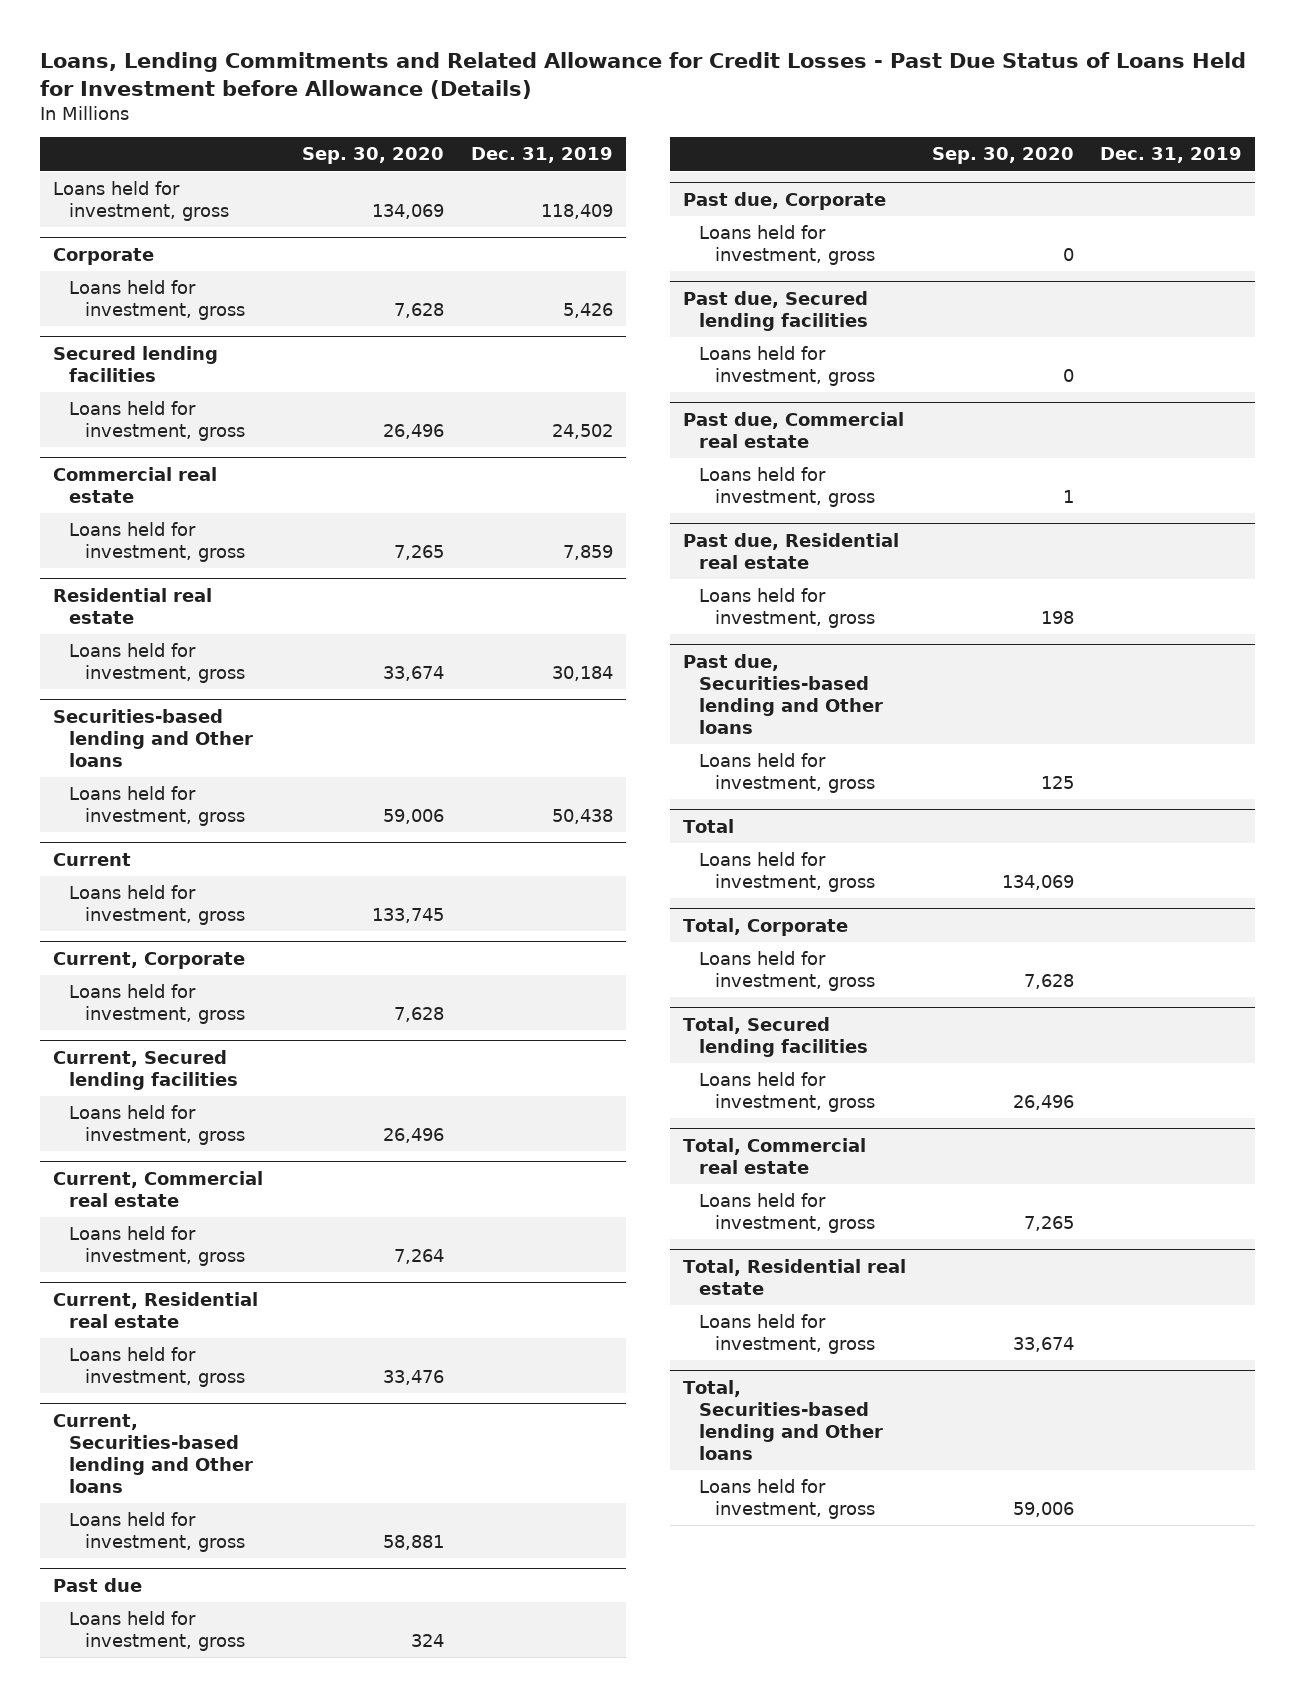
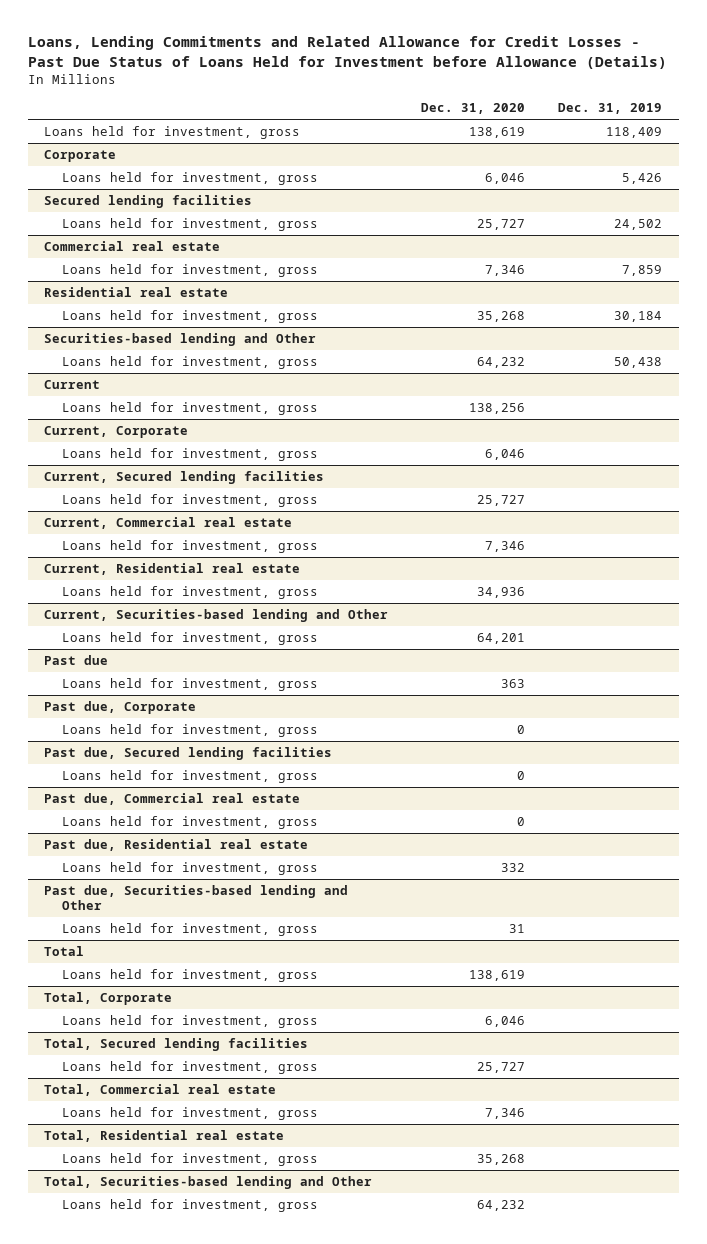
[302,147,445,165] Sep. 30, 2020 -> none
none -> [421,103,526,115] Dec. 31, 2020
[53,709,254,768] Securities-based lending and Other loans -> [44,332,317,346] Securities-based lending and Other
[53,1414,254,1494] Current, Securities-based lending and Other loans -> [44,608,389,622] Current, Securities-based lending and Other
[683,654,884,735] Past due, Securities-based lending and Other loans -> [44,884,349,911] Past due, Securities-based lending and Other
[683,1380,884,1461] Total, Securities-based lending and Other loans -> [44,1175,373,1189] Total, Securities-based lending and Other

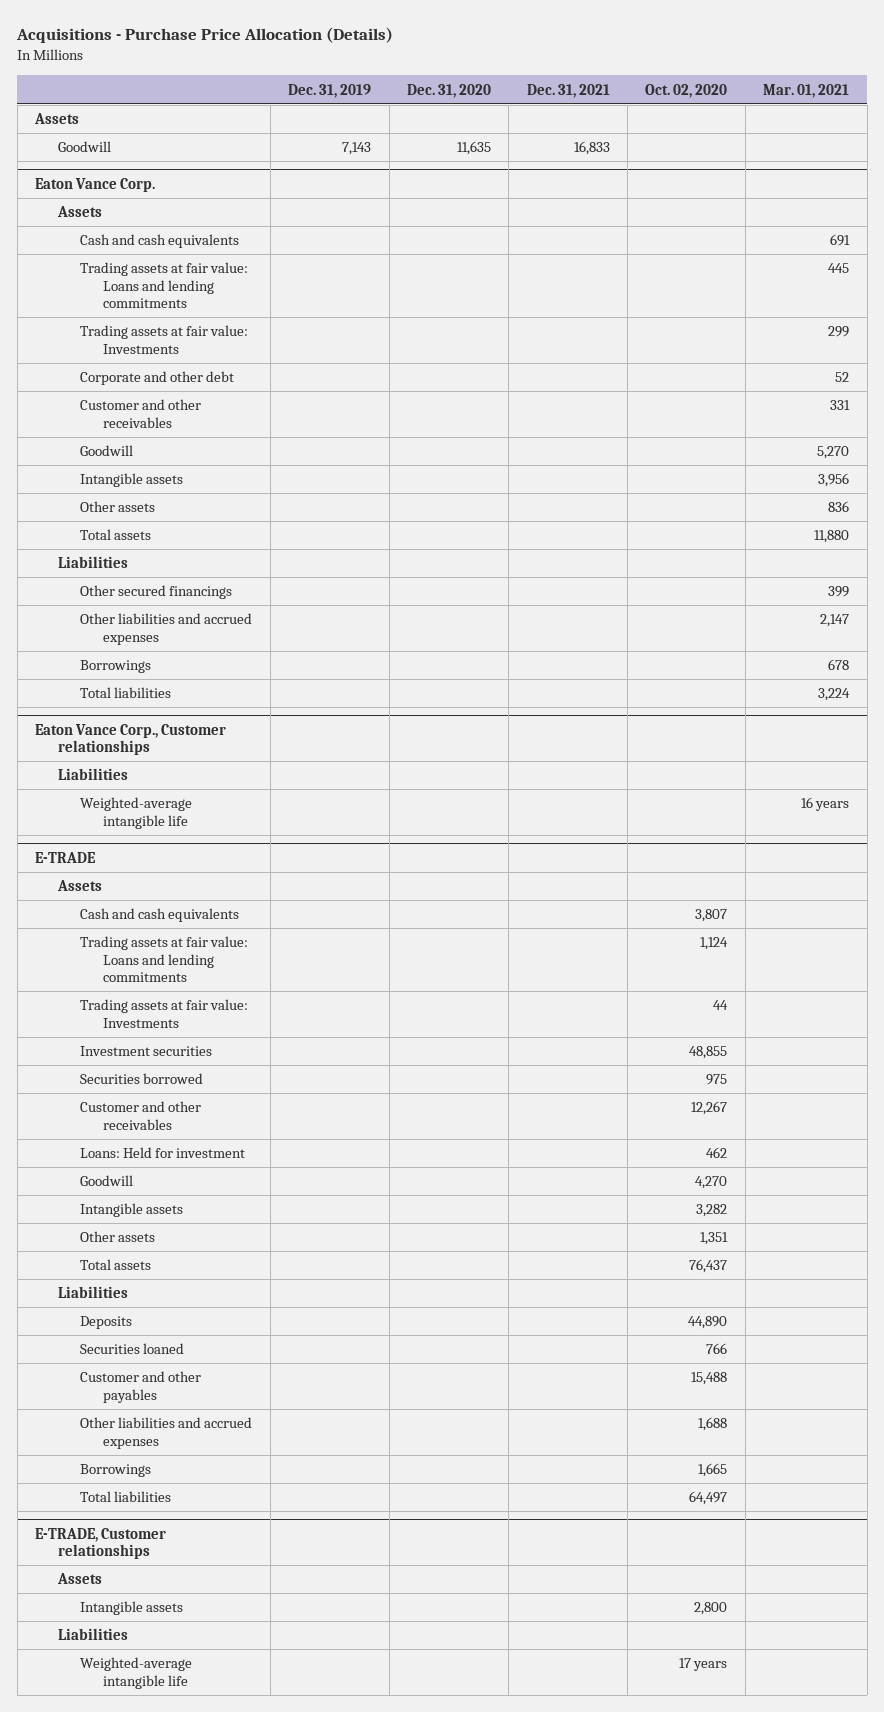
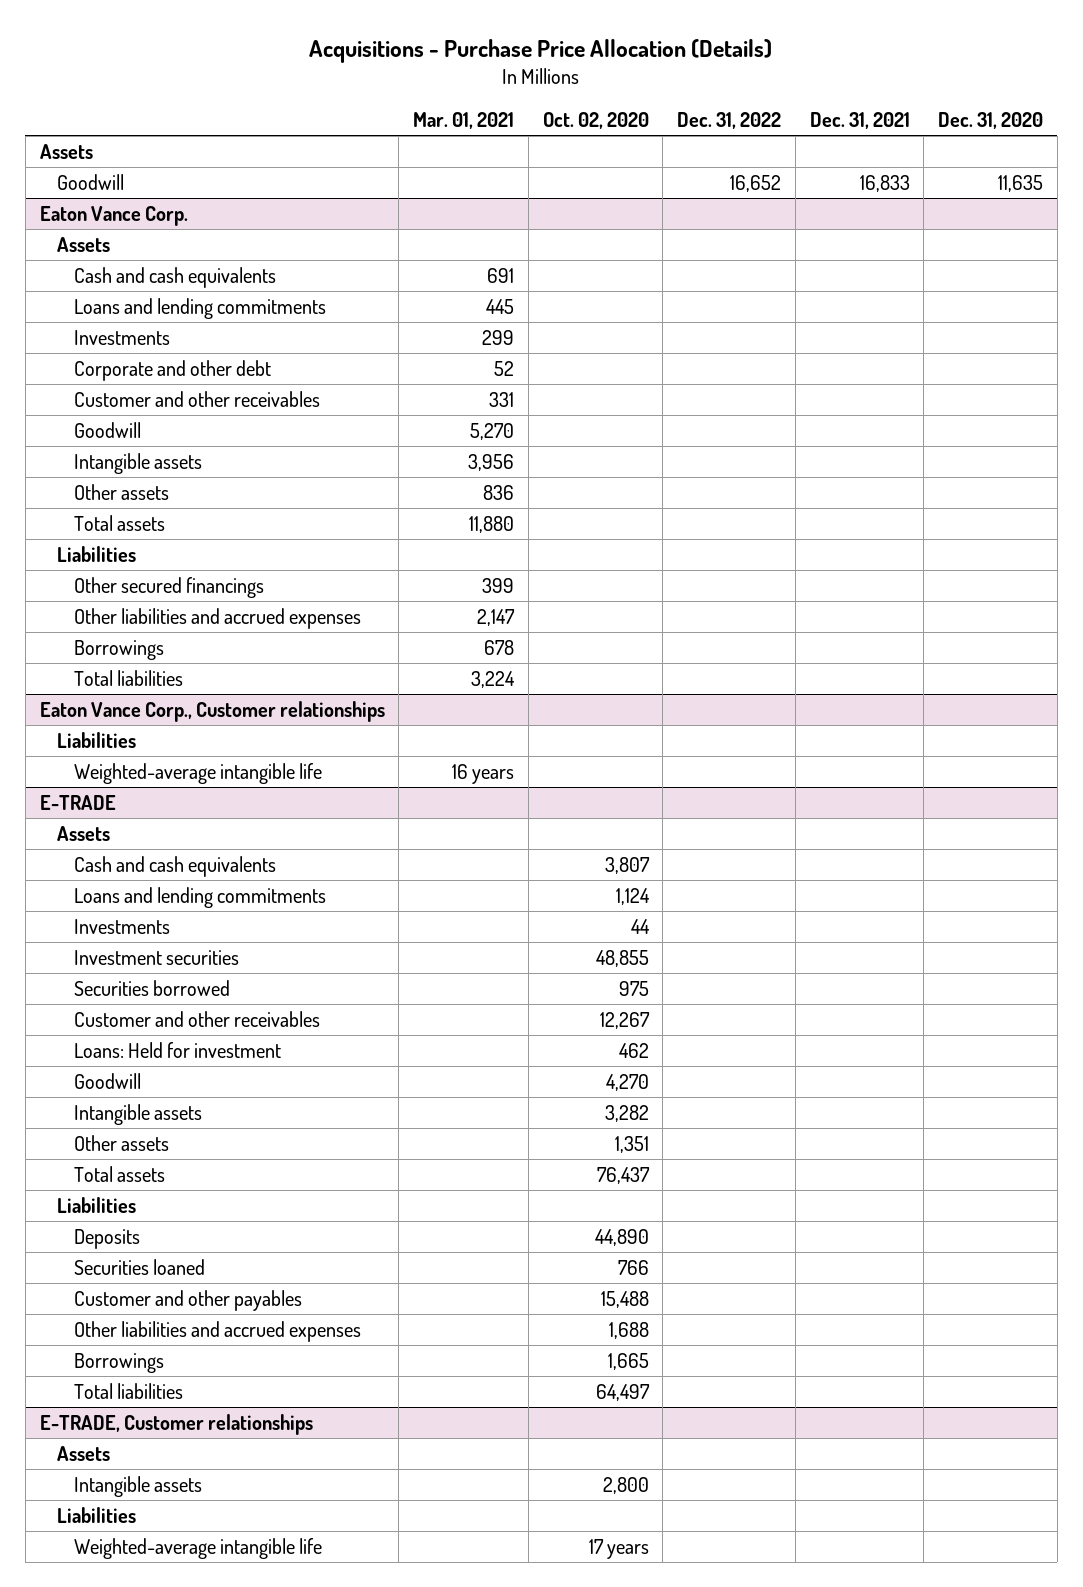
[288,83,372,98] Dec. 31, 2019 -> none
none -> [677,112,782,130] Dec. 31, 2022
[80,262,249,309] Trading assets at fair value: Loans and lending commitments -> [73,297,326,319] Loans and lending commitments
[80,325,249,354] Trading assets at fair value: Investments -> [73,329,170,345] Investments
[80,936,249,983] Trading assets at fair value: Loans and lending commitments -> [73,886,326,908] Loans and lending commitments
[80,999,249,1028] Trading assets at fair value: Investments -> [73,918,170,934] Investments

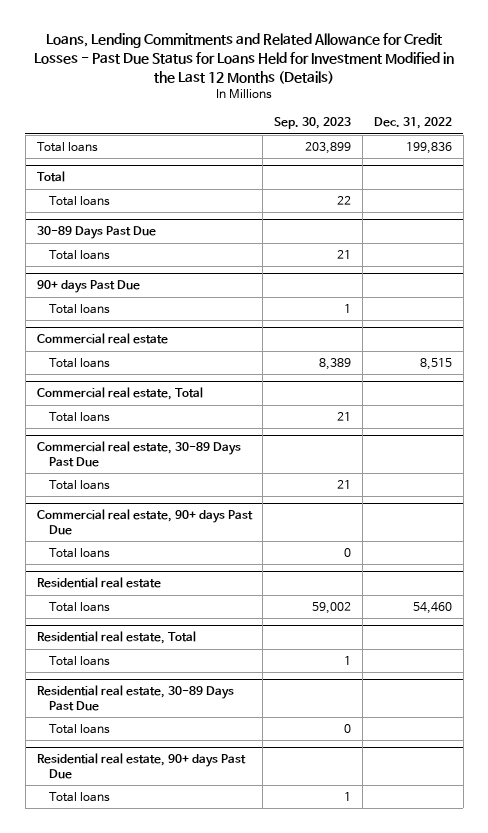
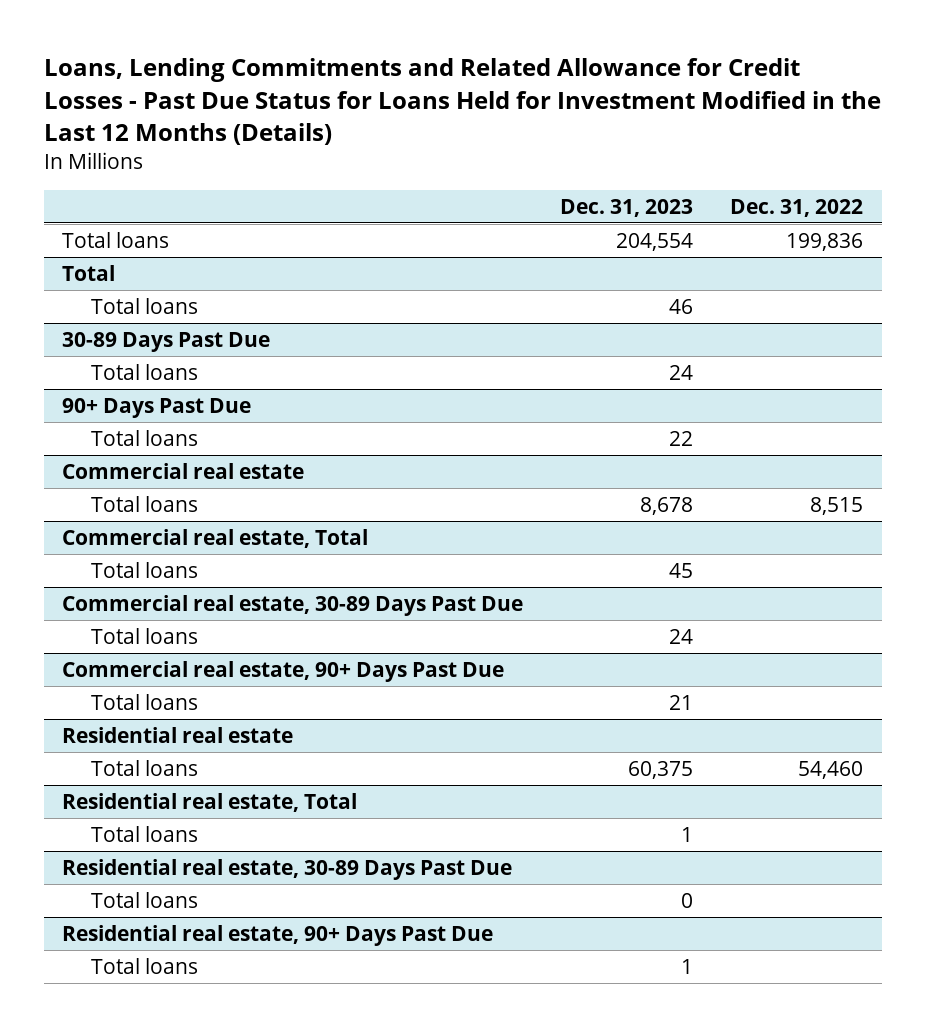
[274,117,352,130] Sep. 30, 2023 -> none
none -> [560,198,694,217] Dec. 31, 2023
[36,280,140,294] 90+ days Past Due -> [62,397,252,418] 90+ Days Past Due
[36,509,253,535] Commercial real estate, 90+ days Past Due -> [62,660,505,682] Commercial real estate, 90+ Days Past Due
[36,753,246,779] Residential real estate, 90+ days Past Due -> [62,924,494,946] Residential real estate, 90+ Days Past Due

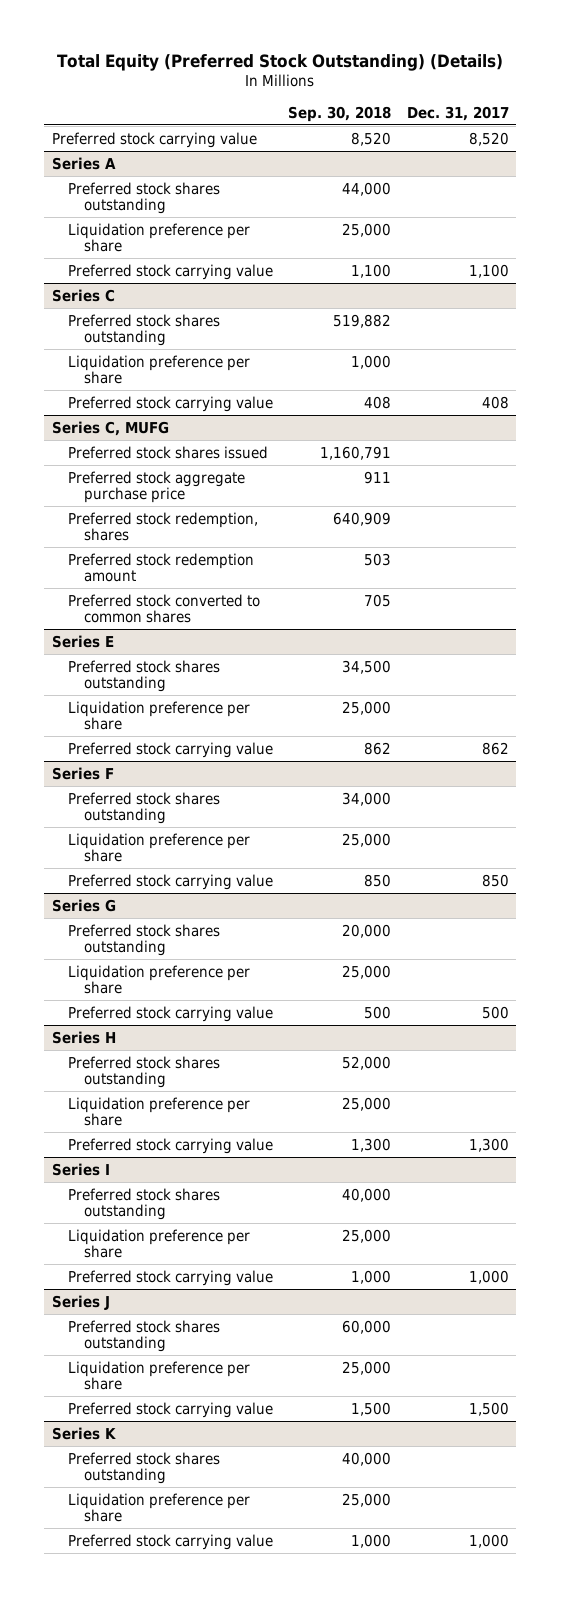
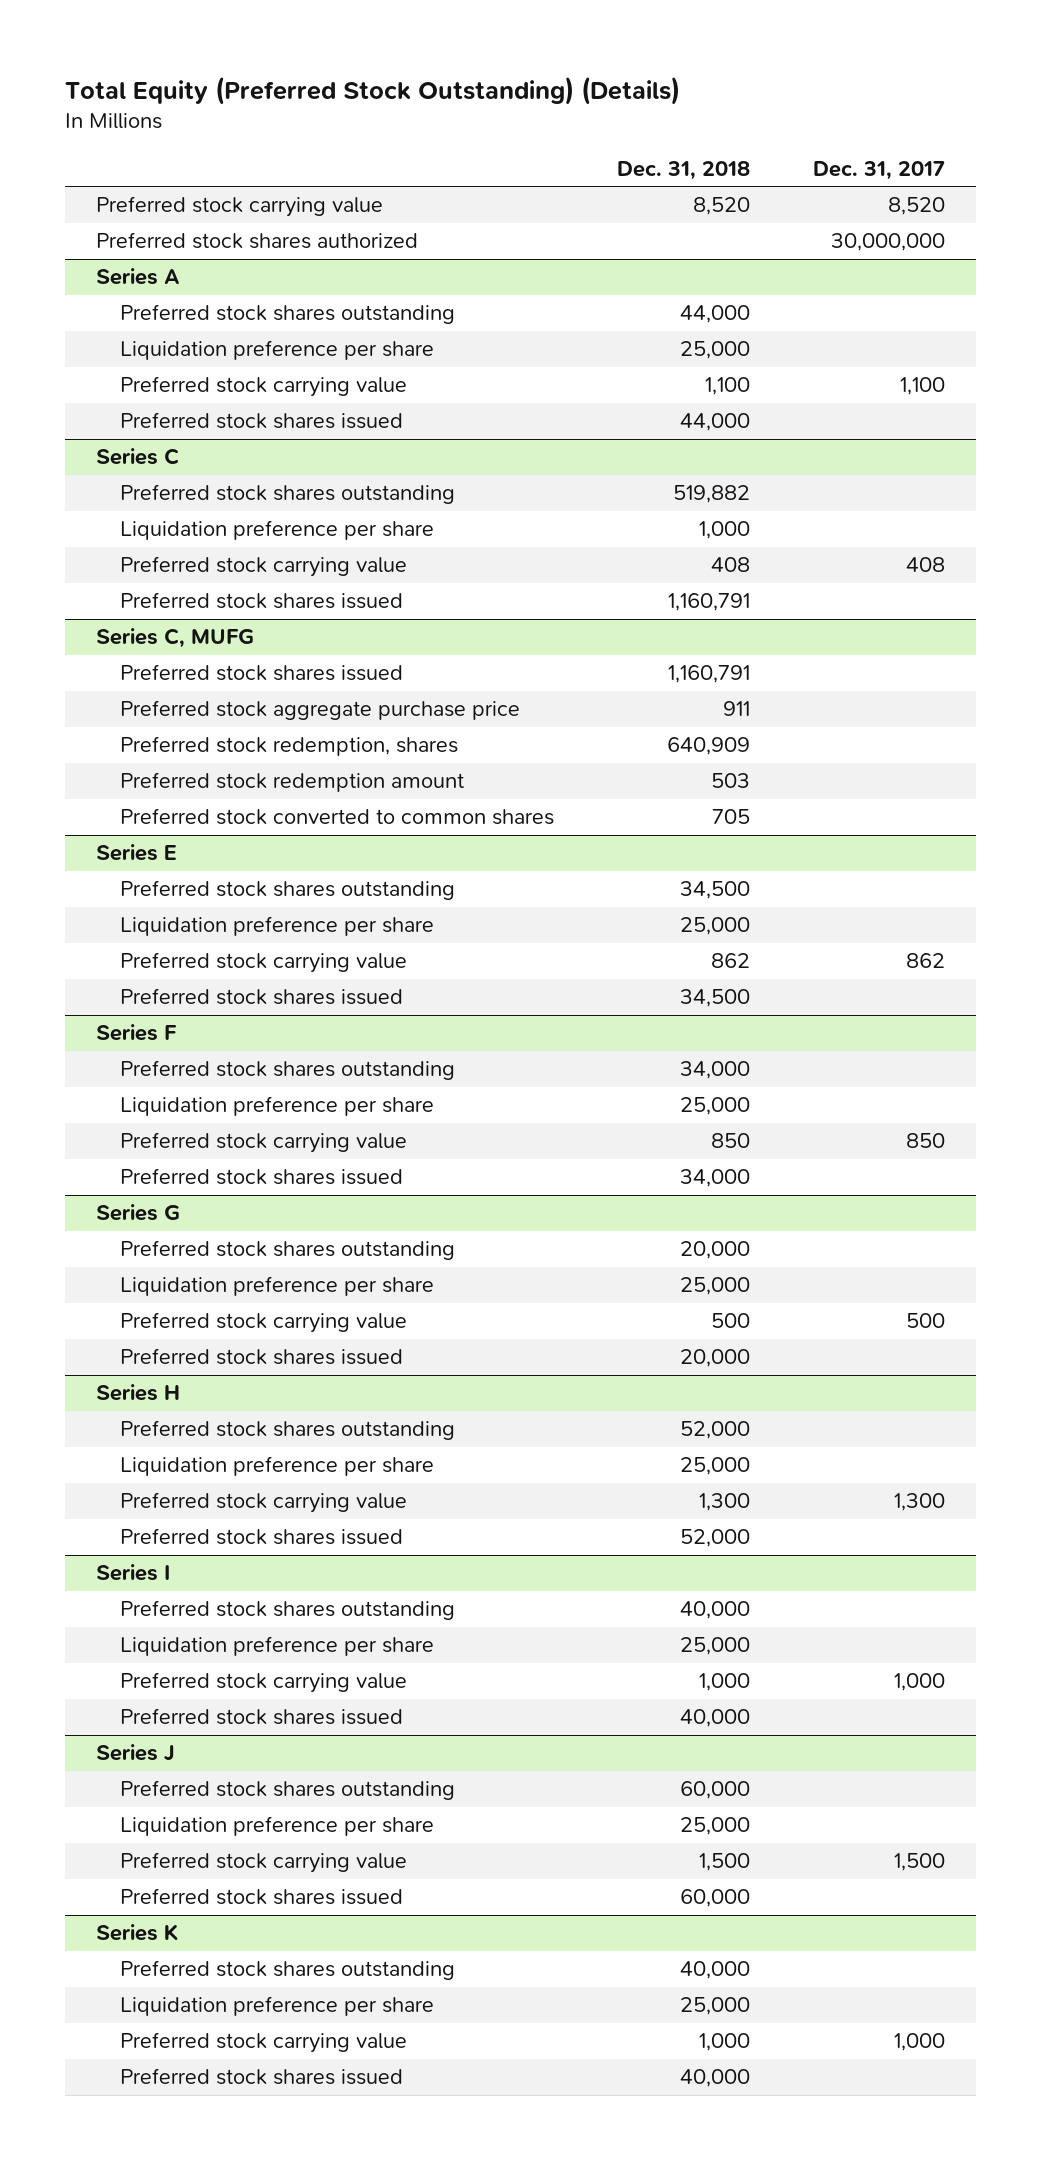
[288,105,392,122] Sep. 30, 2018 -> none
none -> [617,160,751,180] Dec. 31, 2018
none -> [95,232,418,250] Preferred stock shares authorized
none -> [120,412,404,430] Preferred stock shares issued
none -> [120,592,404,610] Preferred stock shares issued
none -> [120,988,404,1006] Preferred stock shares issued
none -> [120,1168,404,1186] Preferred stock shares issued
none -> [120,1348,404,1366] Preferred stock shares issued
none -> [120,1528,404,1546] Preferred stock shares issued
none -> [120,1708,404,1726] Preferred stock shares issued
none -> [120,1888,404,1906] Preferred stock shares issued
none -> [120,2068,404,2086] Preferred stock shares issued

